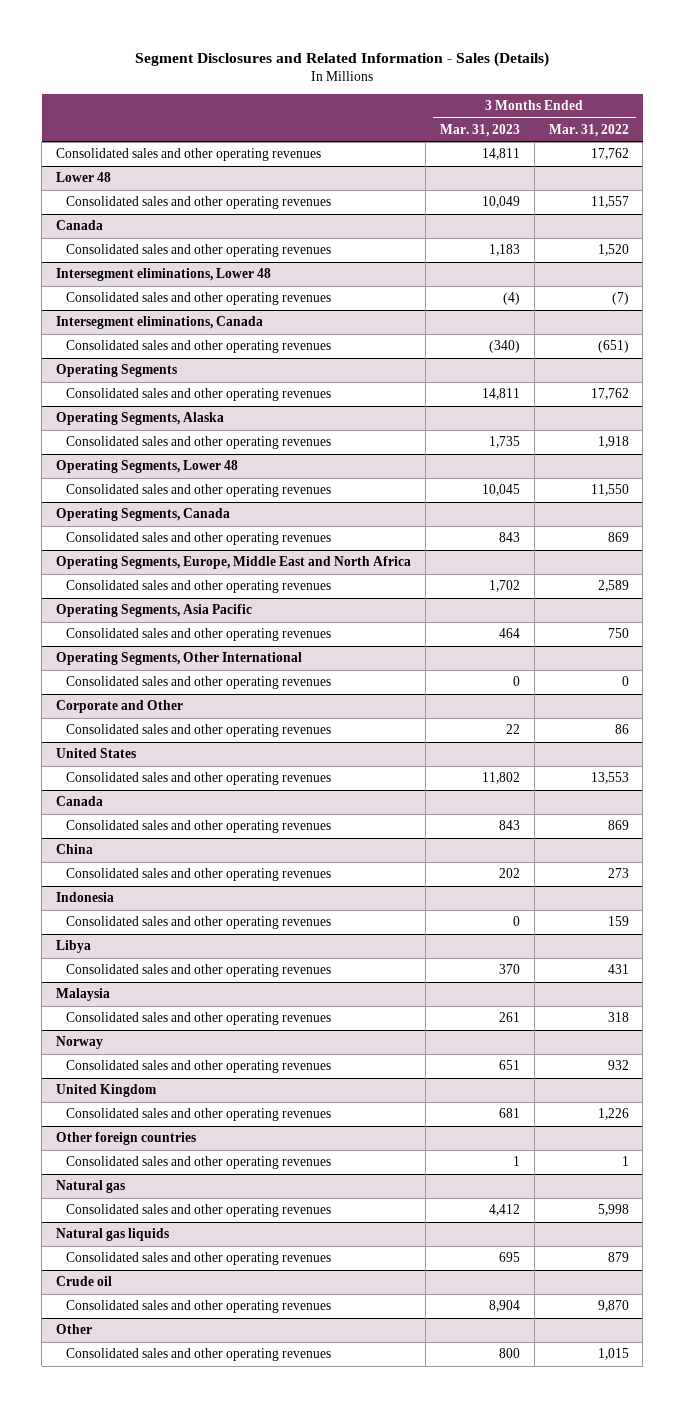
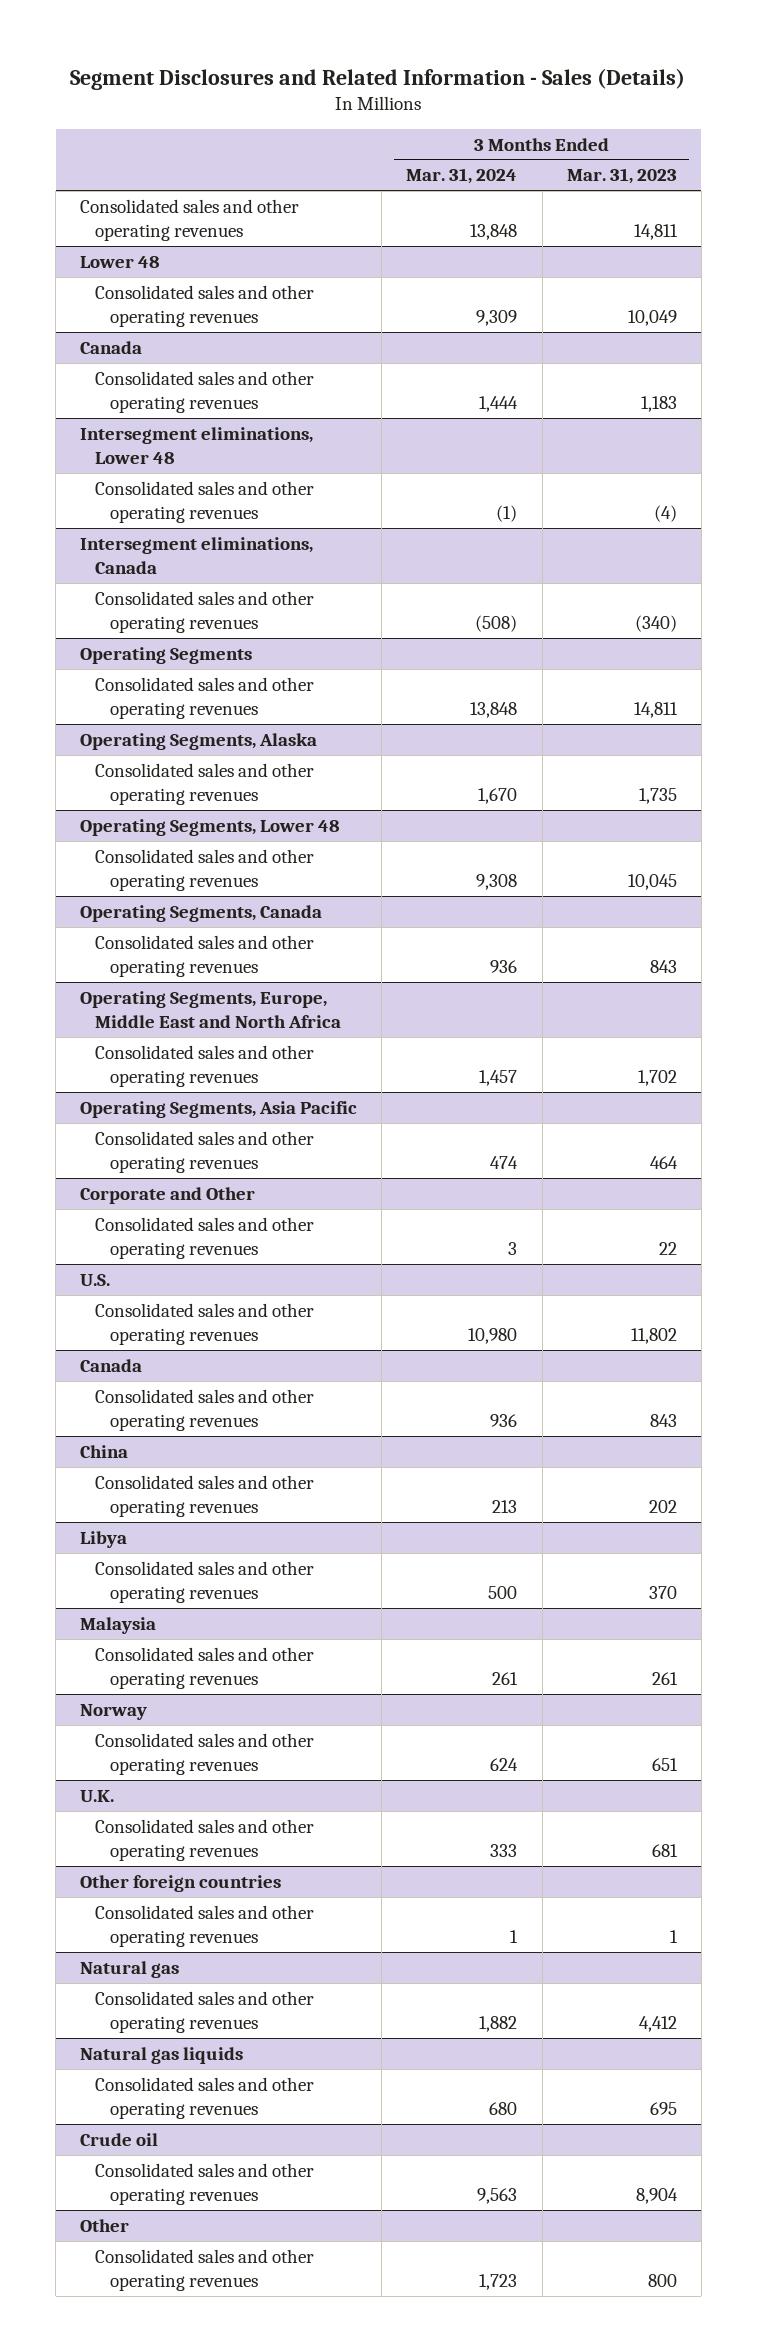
[548,123,629,137] Mar. 31, 2022 -> none
none -> [406,168,518,185] Mar. 31, 2024
[56,652,303,666] Operating Segments, Other International -> none
[66,676,332,690] Consolidated sales and other operating revenues -> none
[56,748,137,759] United States -> [80,1273,111,1286] U.S.
[56,892,115,903] Indonesia -> none
[66,916,332,930] Consolidated sales and other operating revenues -> none
[56,1084,158,1098] United Kingdom -> [80,1789,115,1802] U.K.

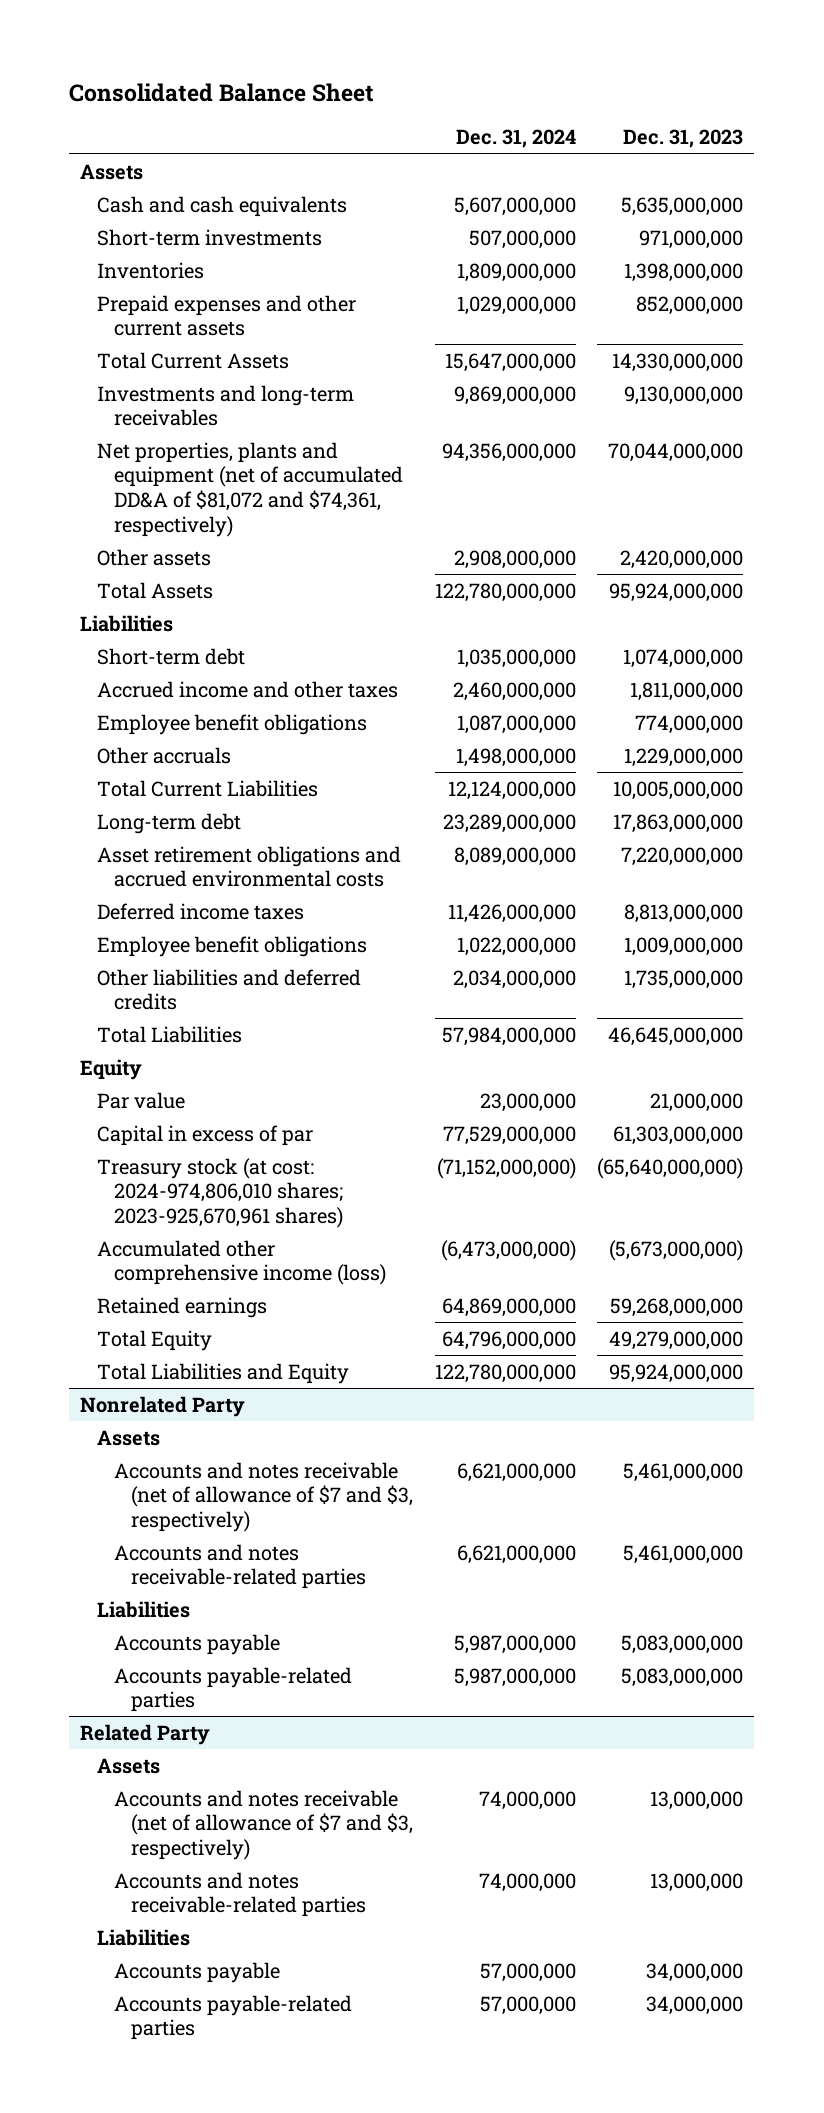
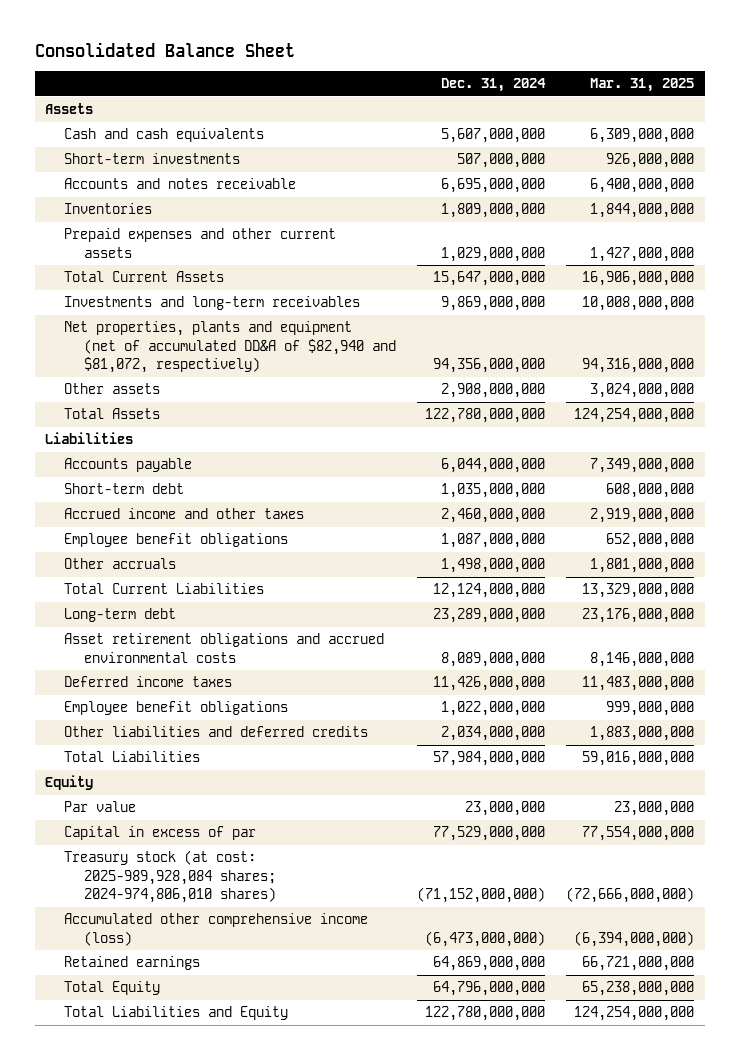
[623,129,744,149] Dec. 31, 2023 -> none
none -> [590,78,695,93] Mar. 31, 2025
none -> [64,178,297,190] Accounts and notes receivable
[97,441,404,537] Net properties, plants and equipment (net of accumulated DD&A of $81,072 and $74,361, respectively) -> [64,321,396,374] Net properties, plants and equipment (net of accumulated DD&A of $82,940 and $81,072, respectively)
none -> [64,458,193,473] Accounts payable
[97,1157,344,1228] Treasury stock (at cost: 2024-974,806,010 shares; 2023-925,670,961 shares) -> [64,850,276,904] Treasury stock (at cost: 2025-989,928,084 shares; 2024-974,806,010 shares)
[80,1395,246,1417] Nonrelated Party -> none
[97,1429,161,1446] Assets -> none
[114,1461,413,1532] Accounts and notes receivable (net of allowance of $7 and $3, respectively) -> none
[114,1543,366,1590] Accounts and notes receivable-related parties -> none
[97,1600,191,1618] Liabilities -> none
[114,1633,281,1655] Accounts payable -> none
[114,1666,353,1713] Accounts payable-related parties -> none
[80,1723,211,1745] Related Party -> none
[97,1757,161,1774] Assets -> none
[114,1789,413,1860] Accounts and notes receivable (net of allowance of $7 and $3, respectively) -> none
[114,1871,366,1918] Accounts and notes receivable-related parties -> none
[97,1928,191,1946] Liabilities -> none
[114,1961,281,1983] Accounts payable -> none
[114,1994,353,2041] Accounts payable-related parties -> none

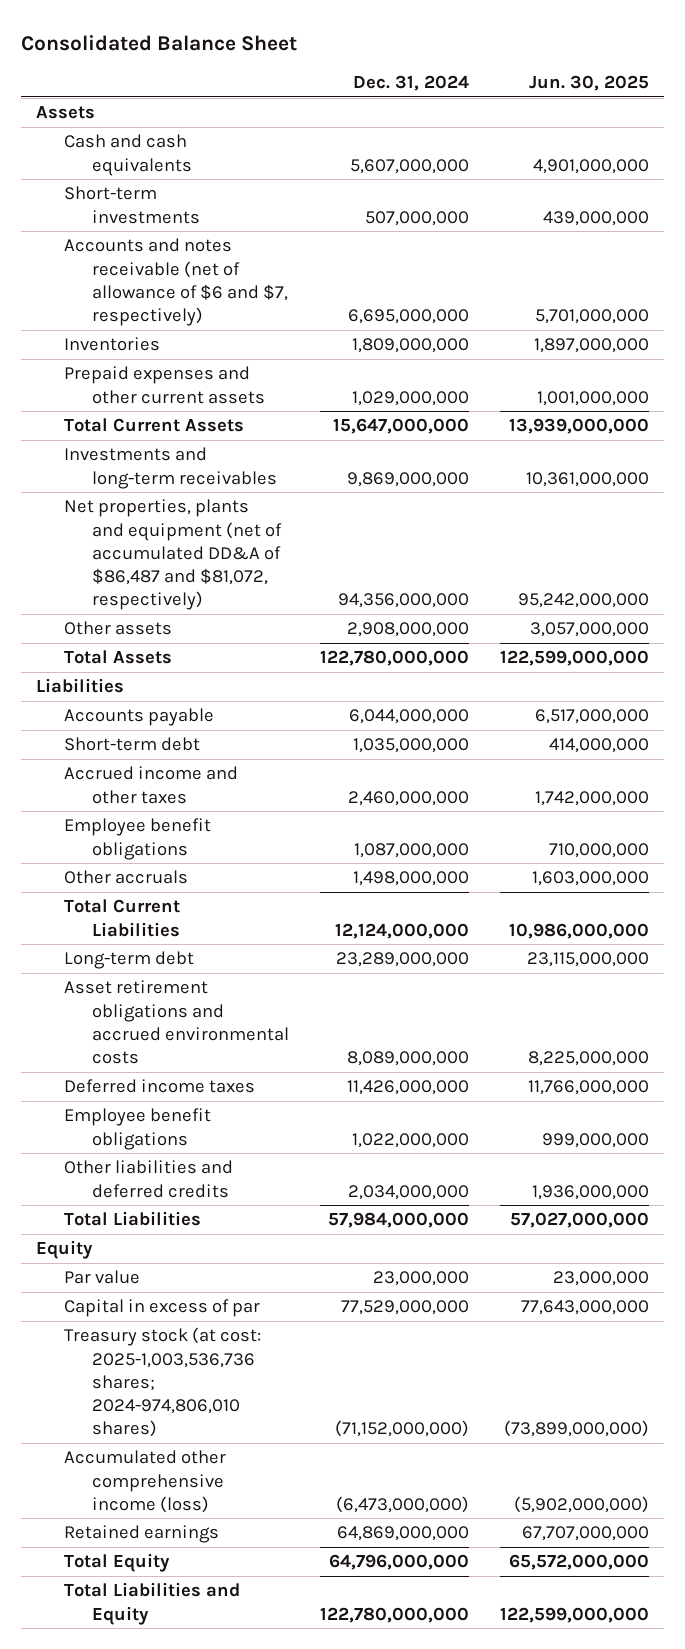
[590,78,695,93] Mar. 31, 2025 -> none
none -> [528,75,649,92] Jun. 30, 2025
[64,178,297,190] Accounts and notes receivable -> [64,238,289,327] Accounts and notes receivable (net of allowance of $6 and $7, respectively)
[64,321,396,374] Net properties, plants and equipment (net of accumulated DD&A of $82,940 and $81,072, respectively) -> [64,499,283,611] Net properties, plants and equipment (net of accumulated DD&A of $86,487 and $81,072, respectively)
[64,850,276,904] Treasury stock (at cost: 2025-989,928,084 shares; 2024-974,806,010 shares) -> [64,1327,262,1438] Treasury stock (at cost: 2025-1,003,536,736 shares; 2024-974,806,010 shares)

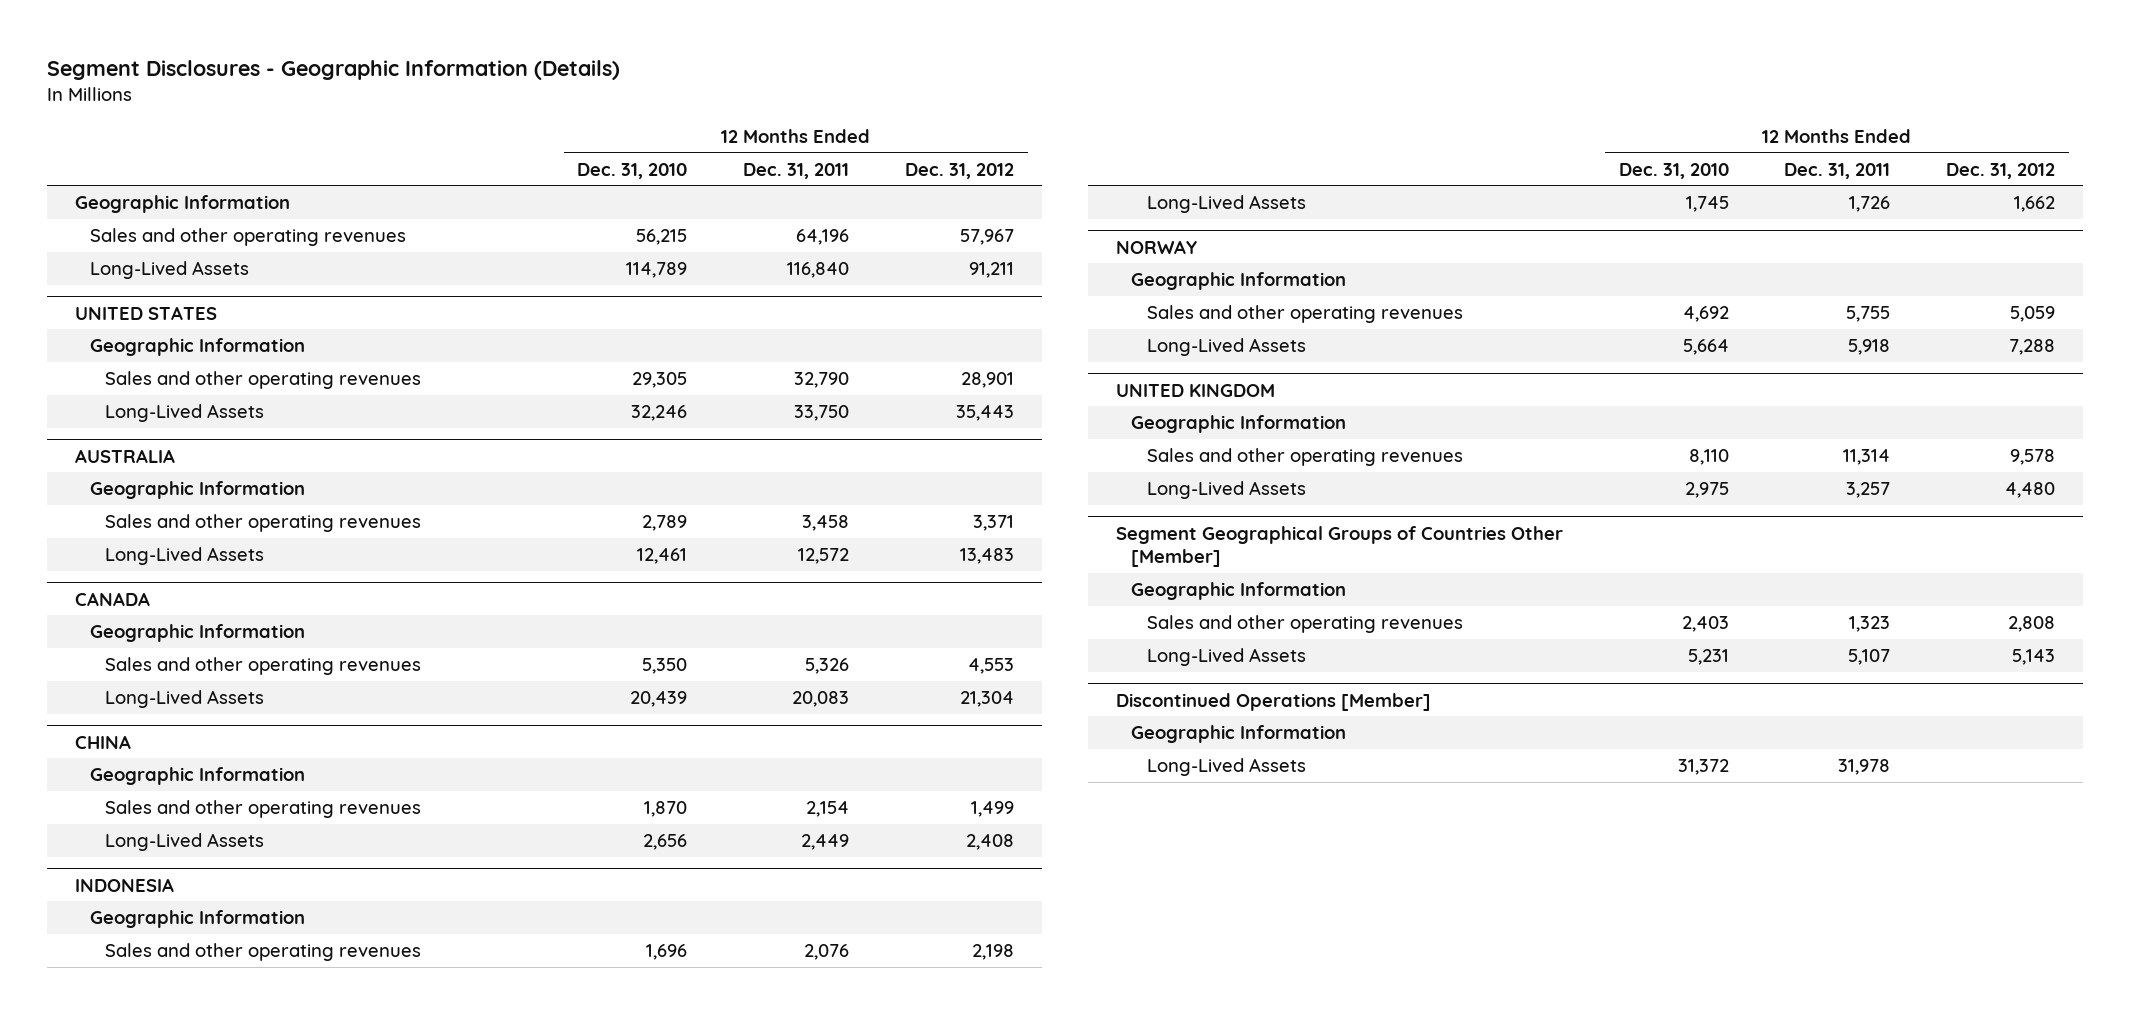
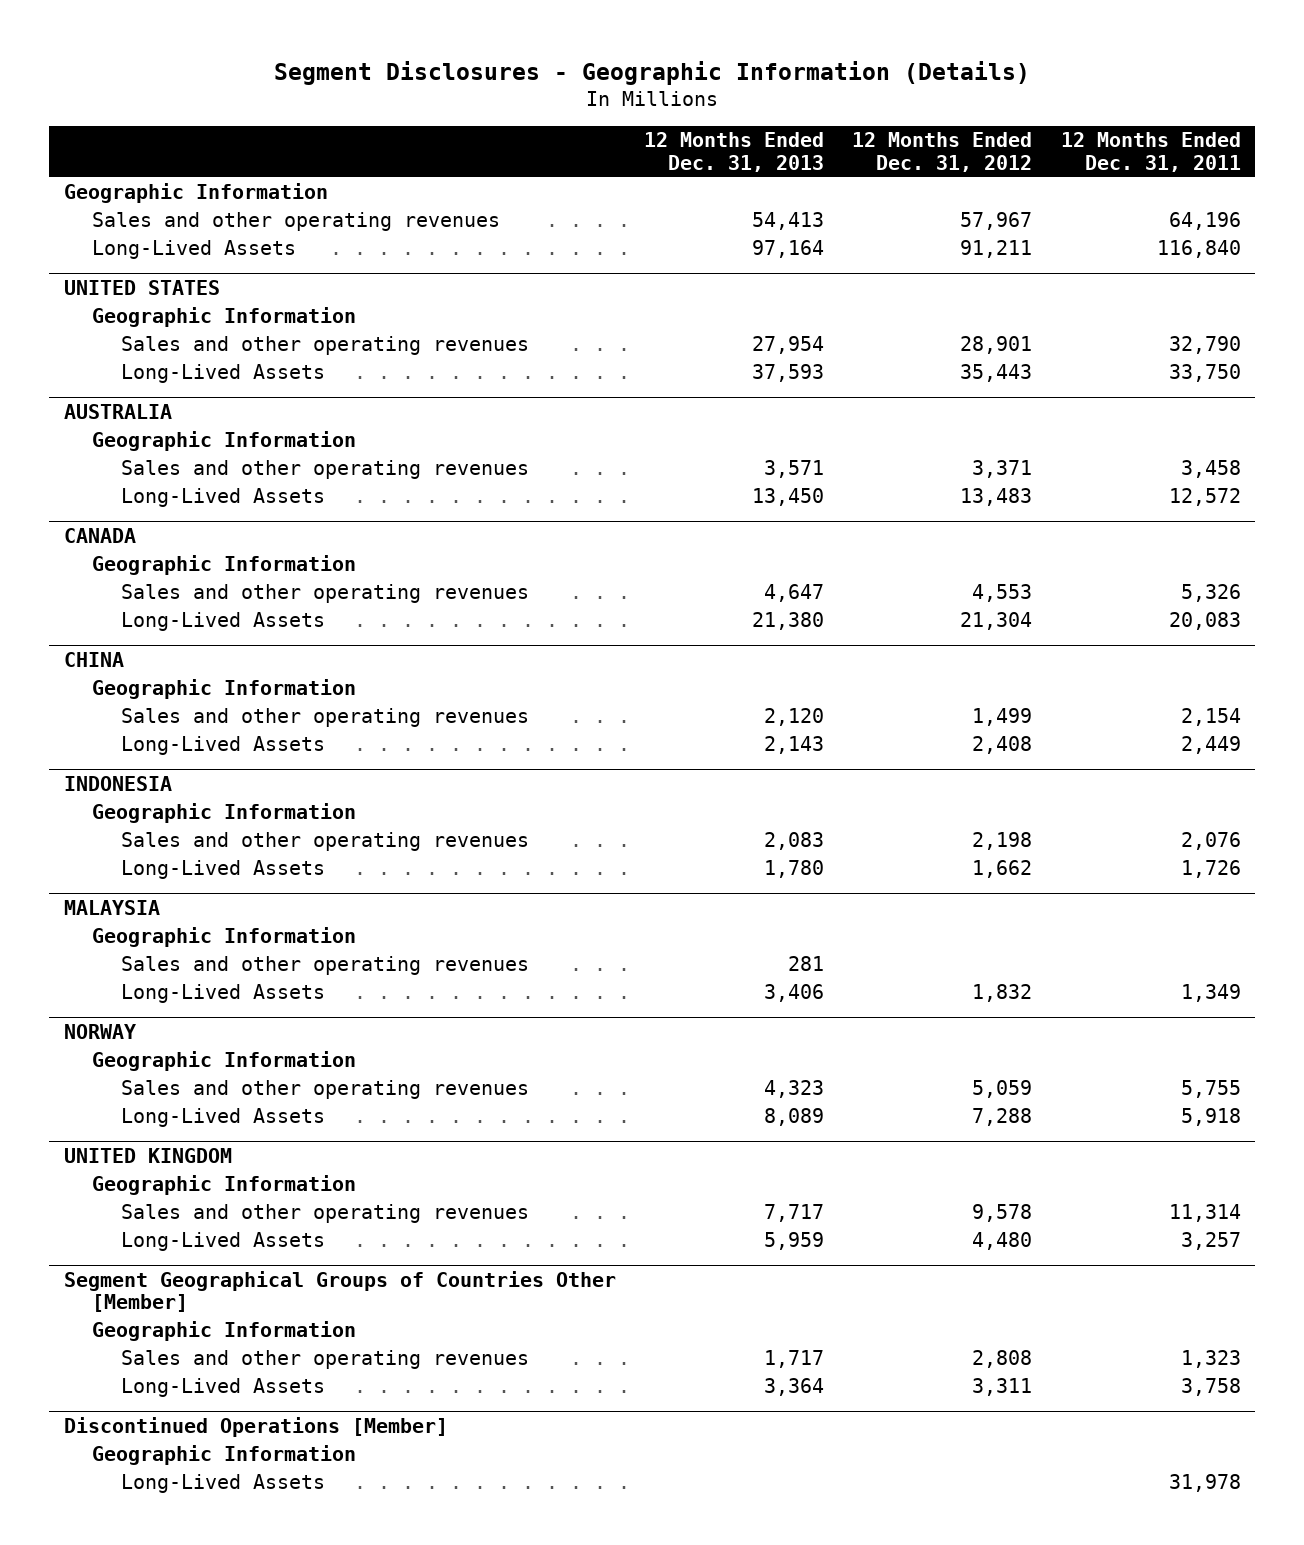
[577,162,688,179] Dec. 31, 2010 -> none
none -> [643,132,824,172] 12 Months Ended Dec. 31, 2013
none -> [63,899,160,915] MALAYSIA
none -> [92,927,357,948] Geographic Information
none -> [120,956,529,976] Sales and other operating revenues
none -> [120,984,325,1004] Long-Lived Assets
[1848,648,1891,665] 5,107 -> [1180,1378,1241,1397] 3,758
[2011,648,2055,665] 5,143 -> [972,1378,1033,1397] 3,311

